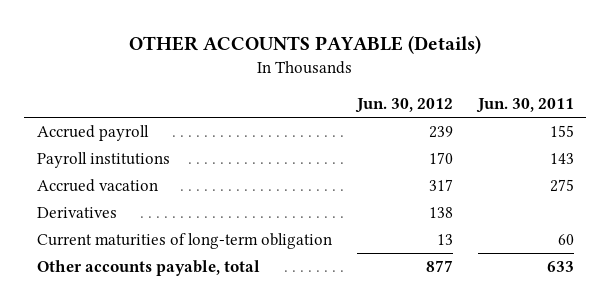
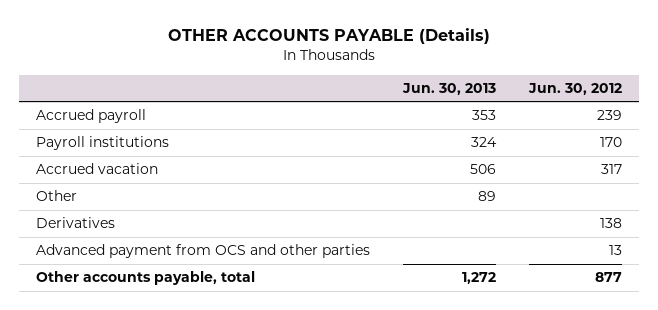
[475,97,574,113] Jun. 30, 2011 -> none
none -> [402,82,497,95] Jun. 30, 2013
none -> [36,190,78,202] Other
[36,233,332,250] Current maturities of long-term obligation -> [36,244,371,259] Advanced payment from OCS and other parties

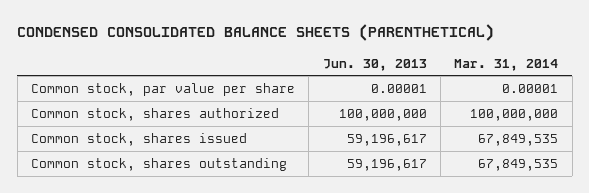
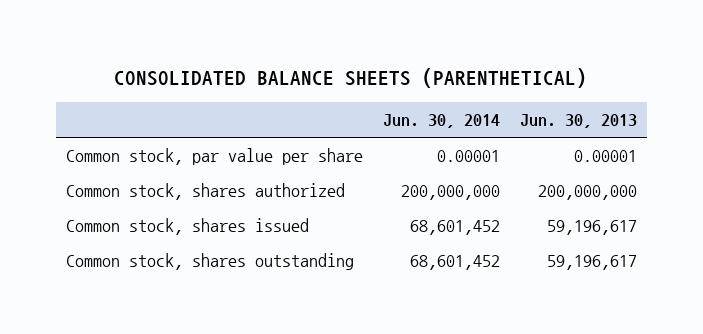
[17,24,495,42] CONDENSED CONSOLIDATED BALANCE SHEETS (PARENTHETICAL) -> [114,67,588,88] CONSOLIDATED BALANCE SHEETS (PARENTHETICAL)
[454,58,559,71] Mar. 31, 2014 -> none
none -> [382,114,500,129] Jun. 30, 2014
[338,109,427,122] 100,000,000 -> [537,185,637,201] 200,000,000

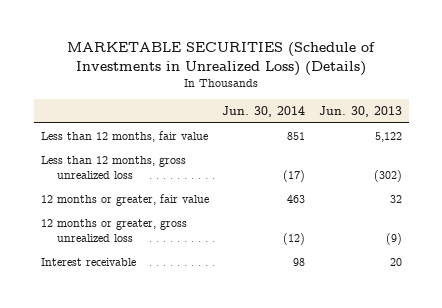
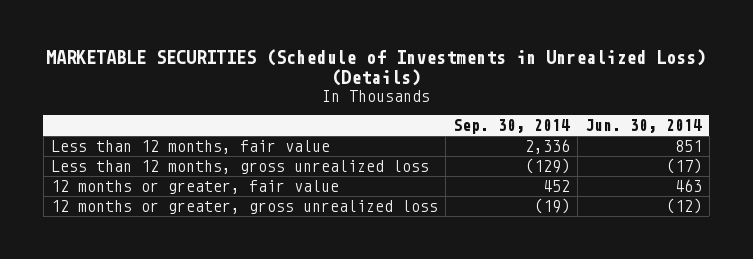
[318,106,402,118] Jun. 30, 2013 -> none
none -> [452,119,570,135] Sep. 30, 2014
[40,258,136,267] Interest receivable -> none

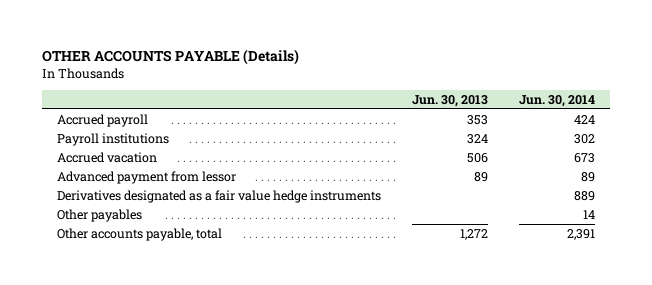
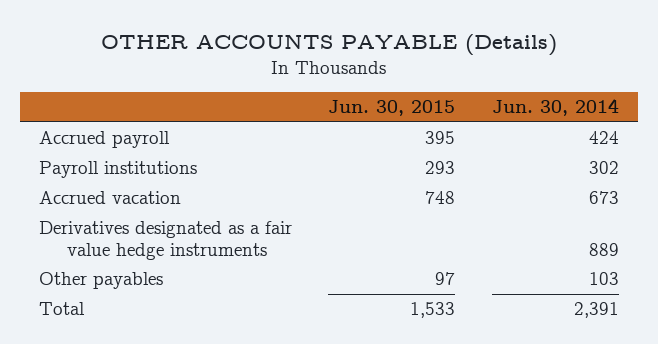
[411,94,488,107] Jun. 30, 2013 -> none
none -> [328,100,456,117] Jun. 30, 2015
[57,170,237,184] Advanced payment from lessor -> none
[582,209,595,219] 14 -> [589,272,620,286] 103
[57,227,223,241] Other accounts payable, total -> [38,302,85,316] Total

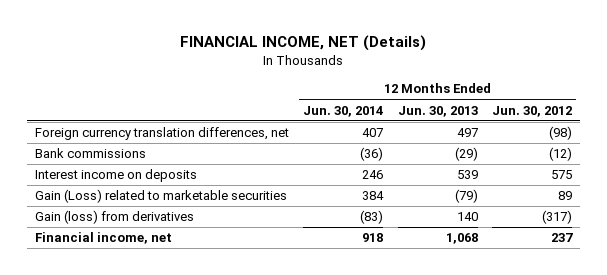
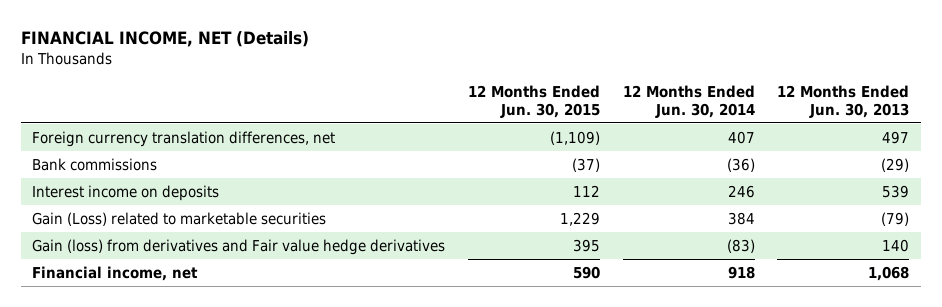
[492,105,573,117] Jun. 30, 2012 -> none
none -> [468,85,601,118] 12 Months Ended Jun. 30, 2015
[34,210,194,225] Gain (loss) from derivatives -> [32,239,446,256] Gain (loss) from derivatives and Fair value hedge derivatives

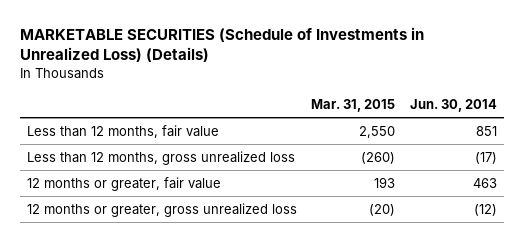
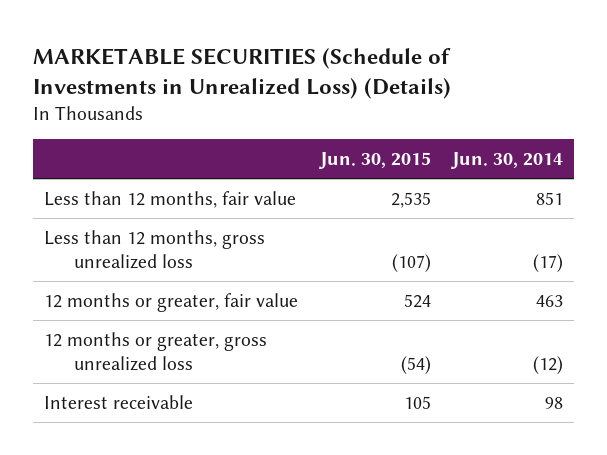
[311,99,396,113] Mar. 31, 2015 -> none
none -> [318,152,431,170] Jun. 30, 2015
none -> [44,394,194,409] Interest receivable

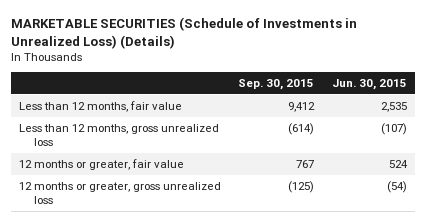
[451,152,564,170] Jun. 30, 2014 -> none
none -> [238,79,315,91] Sep. 30, 2015
[44,394,194,409] Interest receivable -> none

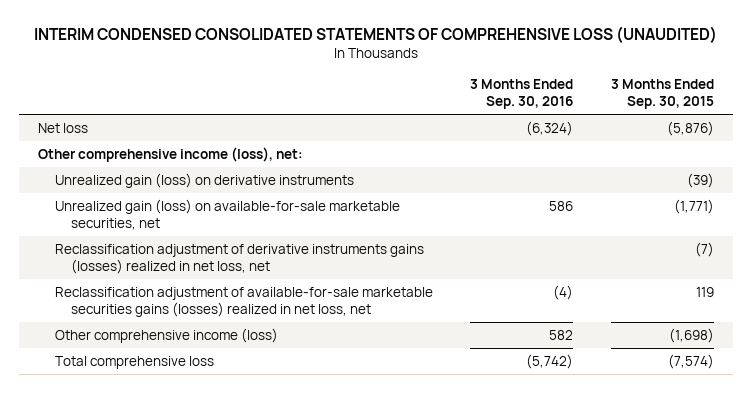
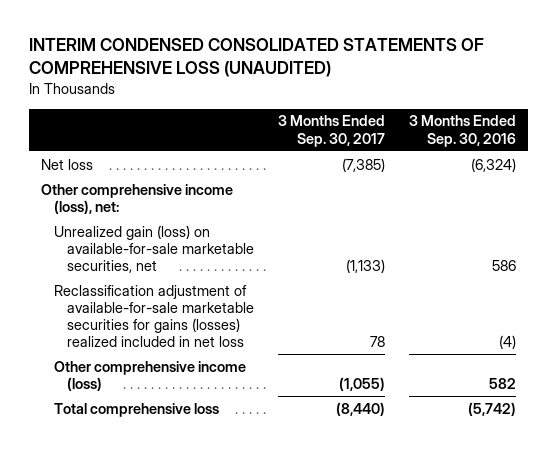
[611,78,715,109] 3 Months Ended Sep. 30, 2015 -> none
none -> [278,115,386,147] 3 Months Ended Sep. 30, 2017
[54,172,354,188] Unrealized gain (loss) on derivative instruments -> none
[54,243,424,274] Reclassification adjustment of derivative instruments gains (losses) realized in net loss, net -> none
[54,286,433,317] Reclassification adjustment of available-for-sale marketable securities gains (losses) realized in net loss, net -> [53,284,255,348] Reclassification adjustment of available-for-sale marketable securities for gains (losses) realized included in net loss

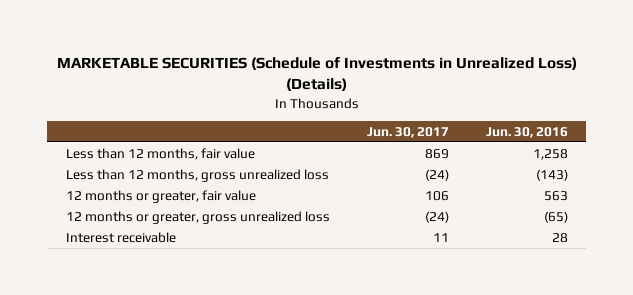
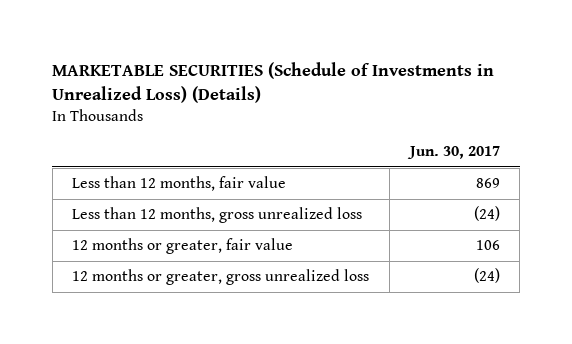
[485,126,568,138] Jun. 30, 2016 -> none
[65,231,176,243] Interest receivable -> none

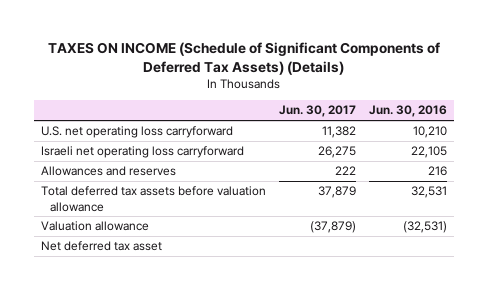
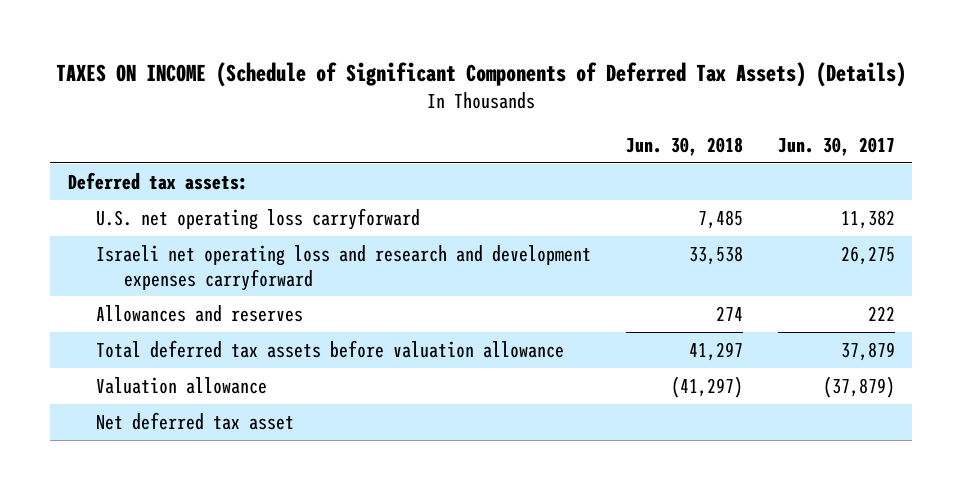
[369,105,448,118] Jun. 30, 2016 -> none
none -> [625,137,743,157] Jun. 30, 2018
none -> [67,171,248,190] Deferred tax assets:
[41,146,245,159] Israeli net operating loss carryforward -> [95,244,591,291] Israeli net operating loss and research and development expenses carryforward

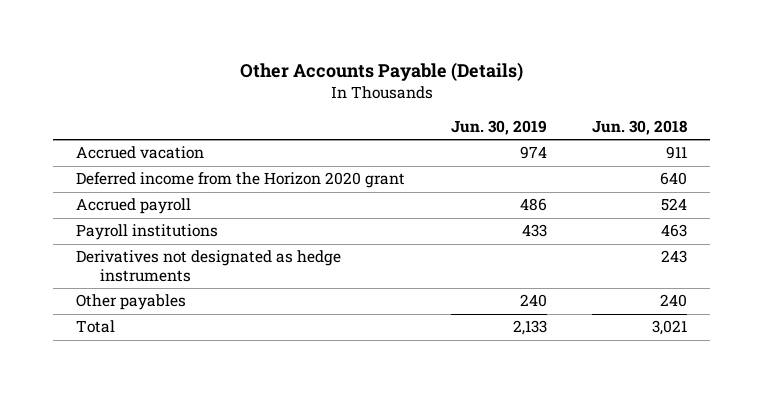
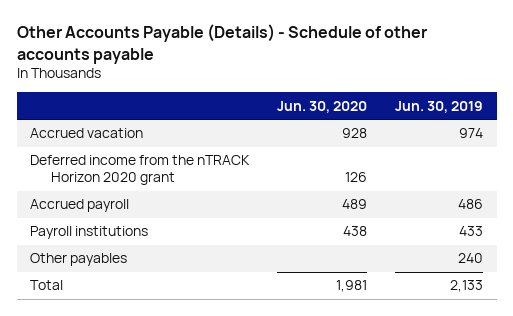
[239,62,523,82] Other Accounts Payable (Details) -> [16,24,427,64] Other Accounts Payable (Details) - Schedule of other accounts payable
[592,120,688,136] Jun. 30, 2018 -> none
none -> [277,100,368,113] Jun. 30, 2020
[75,172,405,189] Deferred income from the Horizon 2020 grant -> [30,155,251,186] Deferred income from the nTRACK Horizon 2020 grant
[75,250,341,282] Derivatives not designated as hedge instruments -> none

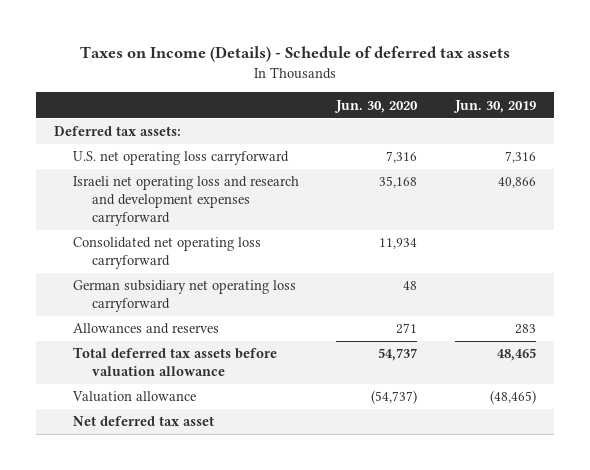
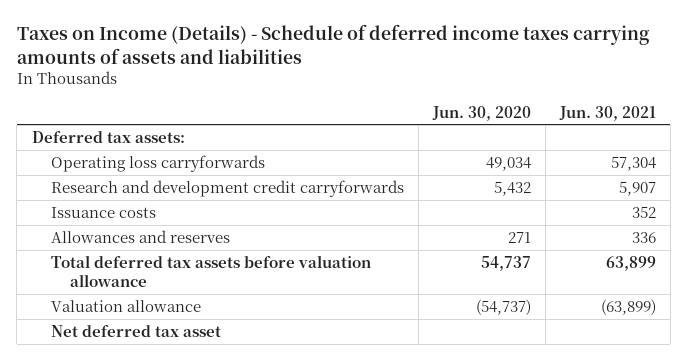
[80,46,511,63] Taxes on Income (Details) - Schedule of deferred tax assets -> [16,24,650,65] Taxes on Income (Details) - Schedule of deferred income taxes carrying amounts of assets and liabilities
[452,99,536,113] Jun. 30, 2019 -> none
none -> [558,105,656,121] Jun. 30, 2021
[73,151,290,166] U.S. net operating loss carryforward -> none
[73,176,300,227] Israeli net operating loss and research and development expenses carryforward -> none
[73,280,297,313] German subsidiary net operating loss carryforward -> none
[73,237,262,270] Consolidated net operating loss carryforward -> [50,154,265,172] Operating loss carryforwards
[379,238,418,250] 11,934 -> [485,156,531,171] 49,034
none -> [50,179,404,197] Research and development credit carryforwards
none -> [50,206,156,218] Issuance costs

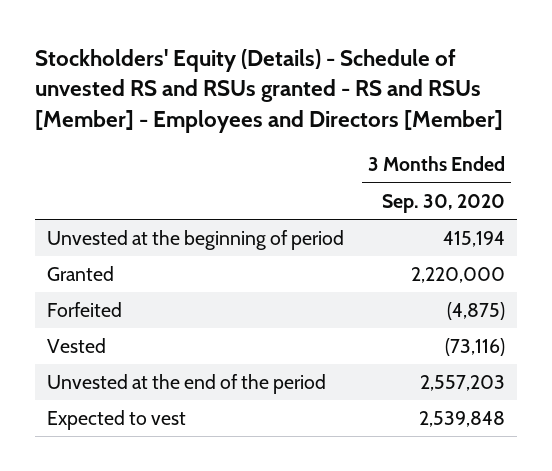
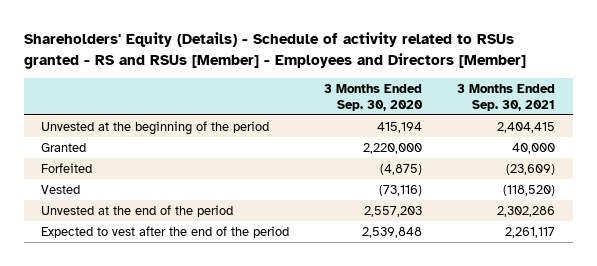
[35,48,504,133] Stockholders' Equity (Details) - Schedule of unvested RS and RSUs granted - RS and RSUs [Member] - Employees and Directors [Member] -> [23,32,526,69] Shareholders' Equity (Details) - Schedule of activity related to RSUs granted - RS and RSUs [Member] - Employees and Directors [Member]
none -> [457,84,556,111] 3 Months Ended Sep. 30, 2021
[47,230,345,251] Unvested at the beginning of period -> [41,120,270,135] Unvested at the beginning of the period
[47,410,187,431] Expected to vest -> [41,225,290,238] Expected to vest after the end of the period

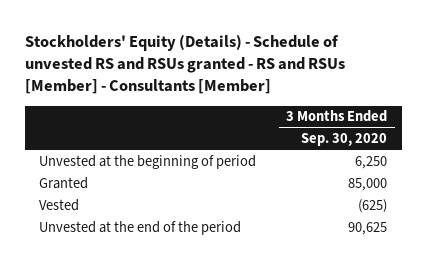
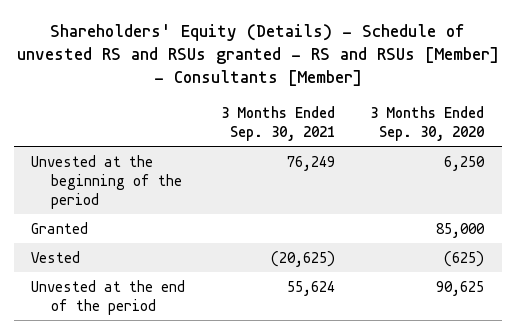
[24,33,345,95] Stockholders' Equity (Details) - Schedule of unvested RS and RSUs granted - RS and RSUs [Member] - Consultants [Member] -> [16,23,499,87] Shareholders' Equity (Details) - Schedule of unvested RS and RSUs granted - RS and RSUs [Member] - Consultants [Member]
none -> [220,105,335,141] 3 Months Ended Sep. 30, 2021
[39,154,257,169] Unvested at the beginning of period -> [31,154,182,210] Unvested at the beginning of the period

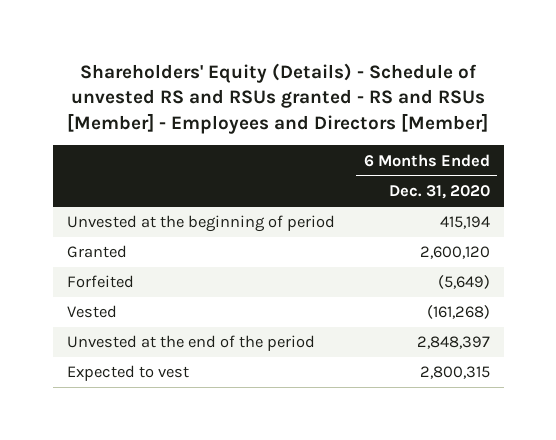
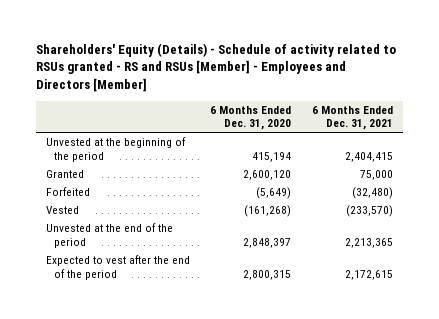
[67,63,489,134] Shareholders' Equity (Details) - Schedule of unvested RS and RSUs granted - RS and RSUs [Member] - Employees and Directors [Member] -> [35,42,396,93] Shareholders' Equity (Details) - Schedule of activity related to RSUs granted - RS and RSUs [Member] - Employees and Directors [Member]
none -> [311,105,393,131] 6 Months Ended Dec. 31, 2021
[66,215,335,233] Unvested at the beginning of period -> [45,137,186,162] Unvested at the beginning of the period
[66,365,189,382] Expected to vest -> [45,255,190,280] Expected to vest after the end of the period

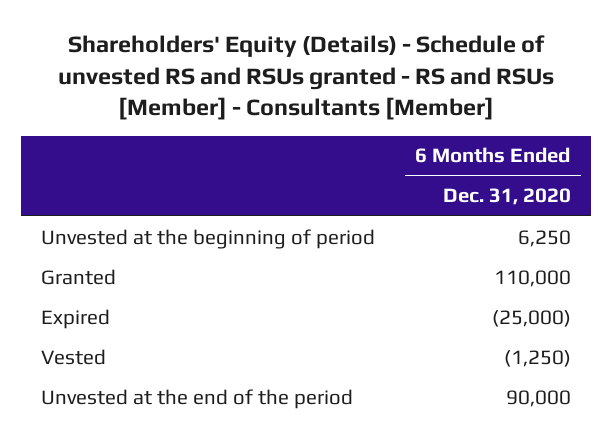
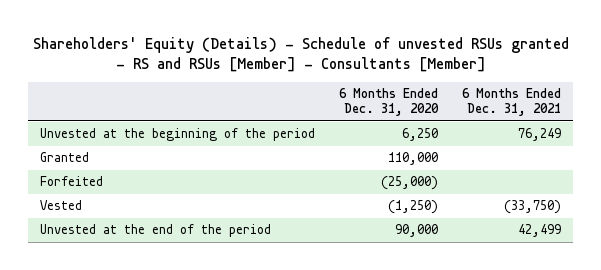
[57,35,554,121] Shareholders' Equity (Details) - Schedule of unvested RS and RSUs granted - RS and RSUs [Member] - Consultants [Member] -> [32,36,569,72] Shareholders' Equity (Details) - Schedule of unvested RSUs granted - RS and RSUs [Member] - Consultants [Member]
none -> [462,88,562,117] 6 Months Ended Dec. 31, 2021
[40,228,375,249] Unvested at the beginning of period -> [40,128,316,142] Unvested at the beginning of the period
[40,308,110,329] Expired -> none
none -> [40,176,104,187] Forfeited

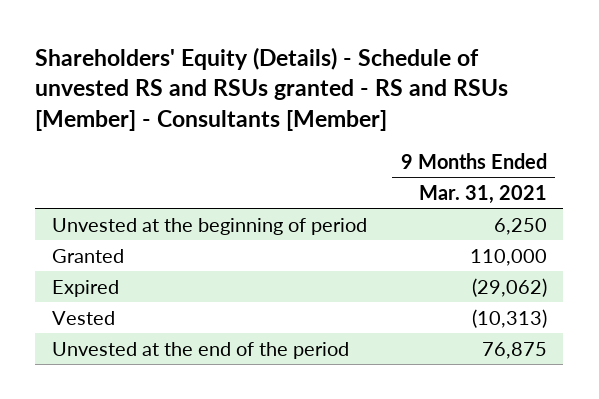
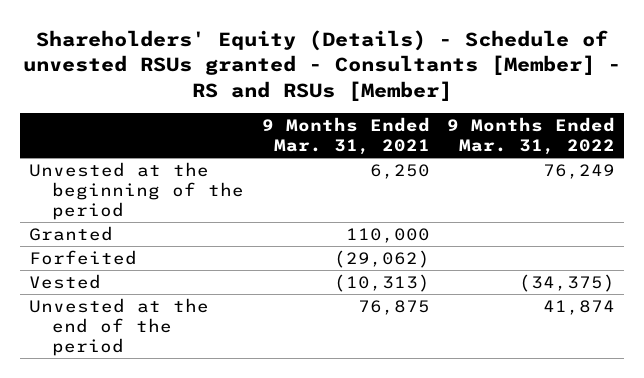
[35,46,509,131] Shareholders' Equity (Details) - Schedule of unvested RS and RSUs granted - RS and RSUs [Member] - Consultants [Member] -> [23,29,622,101] Shareholders' Equity (Details) - Schedule of unvested RSUs granted - Consultants [Member] - RS and RSUs [Member]
none -> [447,117,616,156] 9 Months Ended Mar. 31, 2022
[52,217,368,235] Unvested at the beginning of period -> [29,161,244,220] Unvested at the beginning of the period
[52,279,120,297] Expired -> [29,249,138,265] Forfeited

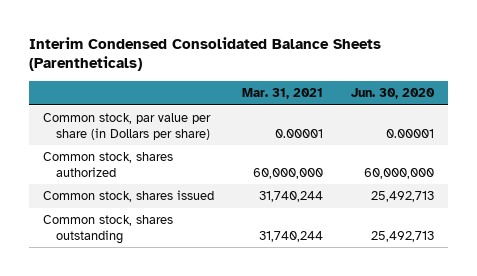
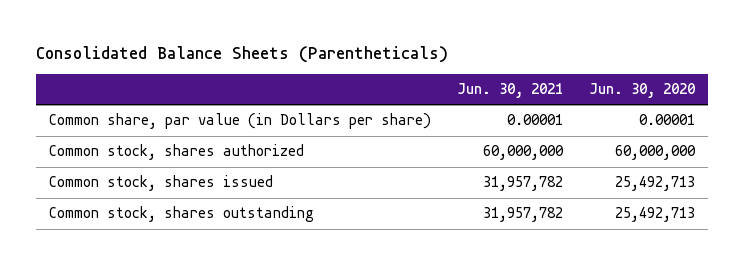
[29,36,382,72] Interim Condensed Consolidated Balance Sheets (Parentheticals) -> [35,45,448,63] Consolidated Balance Sheets (Parentheticals)
[242,87,324,99] Mar. 31, 2021 -> none
none -> [457,83,564,99] Jun. 30, 2021
[43,113,212,140] Common stock, par value per share (in Dollars per share) -> [49,113,432,130] Common share, par value (in Dollars per share)

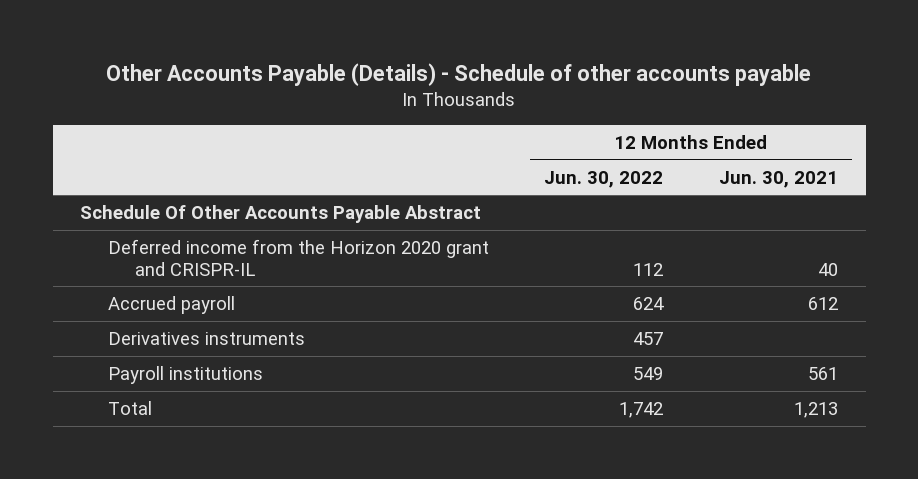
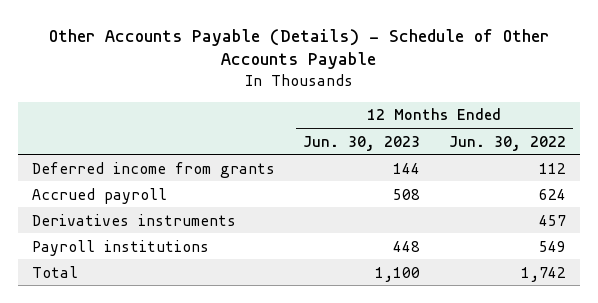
[106,63,812,87] Other Accounts Payable (Details) - Schedule of other accounts payable -> [48,28,549,70] Other Accounts Payable (Details) - Schedule of Other Accounts Payable
[718,170,838,188] Jun. 30, 2021 -> none
none -> [303,135,421,151] Jun. 30, 2023
[80,204,482,223] Schedule Of Other Accounts Payable Abstract -> none
[107,238,489,276] Deferred income from the Horizon 2020 grant and CRISPR-IL -> [31,161,275,178] Deferred income from grants

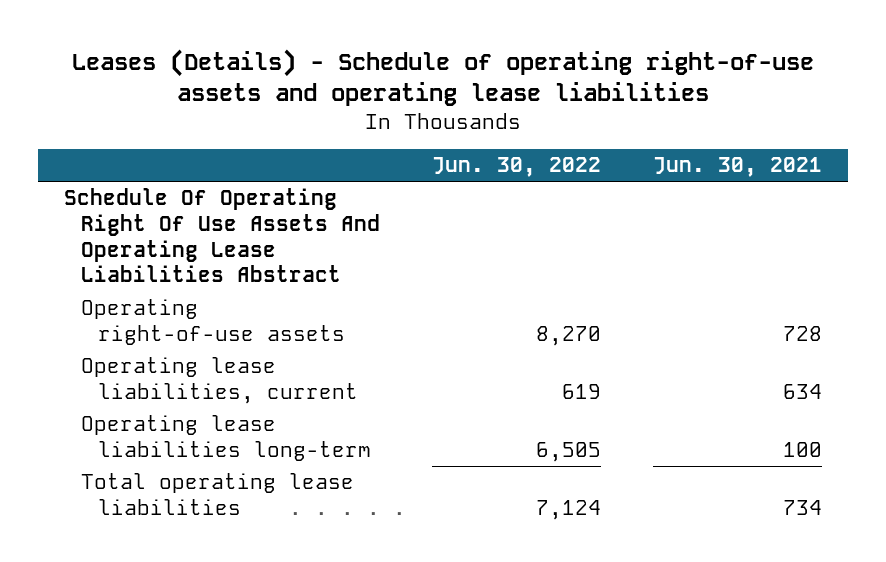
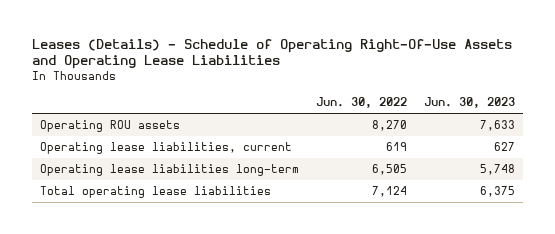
[72,48,815,107] Leases (Details) - Schedule of operating right-of-use assets and operating lease liabilities -> [31,38,512,70] Leases (Details) - Schedule of Operating Right-Of-Use Assets and Operating Lease Liabilities
[652,157,822,178] Jun. 30, 2021 -> none
none -> [423,96,515,108] Jun. 30, 2023
[64,188,380,283] Schedule Of Operating Right Of Use Assets And Operating Lease Liabilities Abstract -> none
[80,299,345,346] Operating right-of-use assets -> [40,120,181,133] Operating ROU assets

